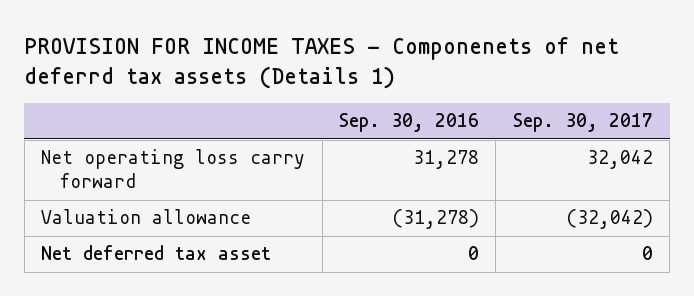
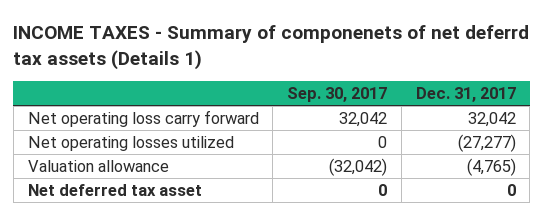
[24,36,620,89] PROVISION FOR INCOME TAXES - Componenets of net deferrd tax assets (Details 1) -> [13,25,530,70] INCOME TAXES - Summary of componenets of net deferrd tax assets (Details 1)
[338,113,479,133] Sep. 30, 2016 -> none
none -> [415,87,516,103] Dec. 31, 2017
none -> [27,135,234,151] Net operating losses utilized

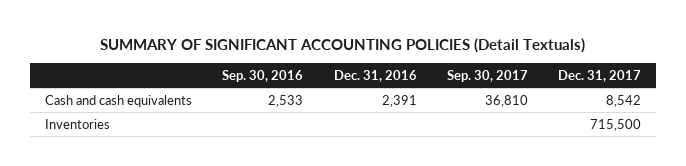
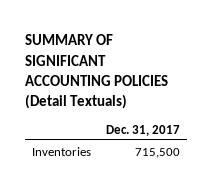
[222,69,304,82] Sep. 30, 2016 -> none
[333,69,417,82] Dec. 31, 2016 -> none
[446,69,528,82] Sep. 30, 2017 -> none
[45,94,193,107] Cash and cash equivalents -> none

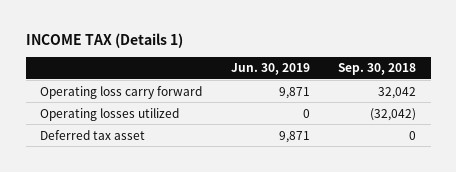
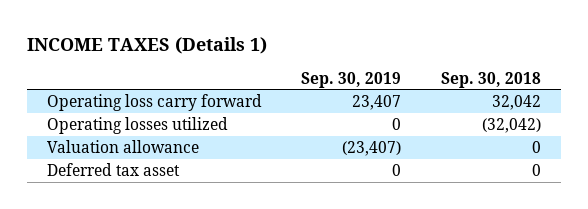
[25,32,183,48] INCOME TAX (Details 1) -> [26,36,267,54] INCOME TAXES (Details 1)
[230,63,310,76] Jun. 30, 2019 -> none
none -> [301,71,402,88] Sep. 30, 2019
none -> [46,140,199,154] Valuation allowance

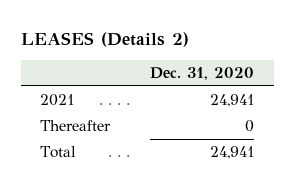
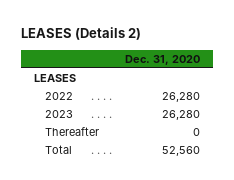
[40,94,75,107] 2021 -> none
none -> [34,74,77,83] LEASES
none -> [44,92,73,101] 2022
none -> [44,110,73,119] 2023
[209,146,254,160] 24,941 -> [162,146,201,157] 52,560

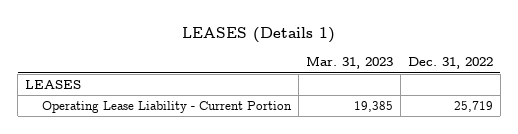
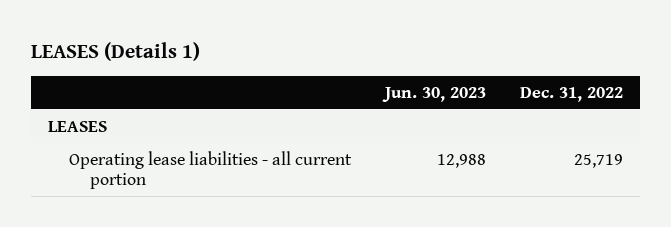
[305,56,393,70] Mar. 31, 2023 -> none
none -> [382,86,487,102] Jun. 30, 2023
[41,101,292,114] Operating Lease Liability - Current Portion -> [68,150,352,190] Operating lease liabilities - all current portion

